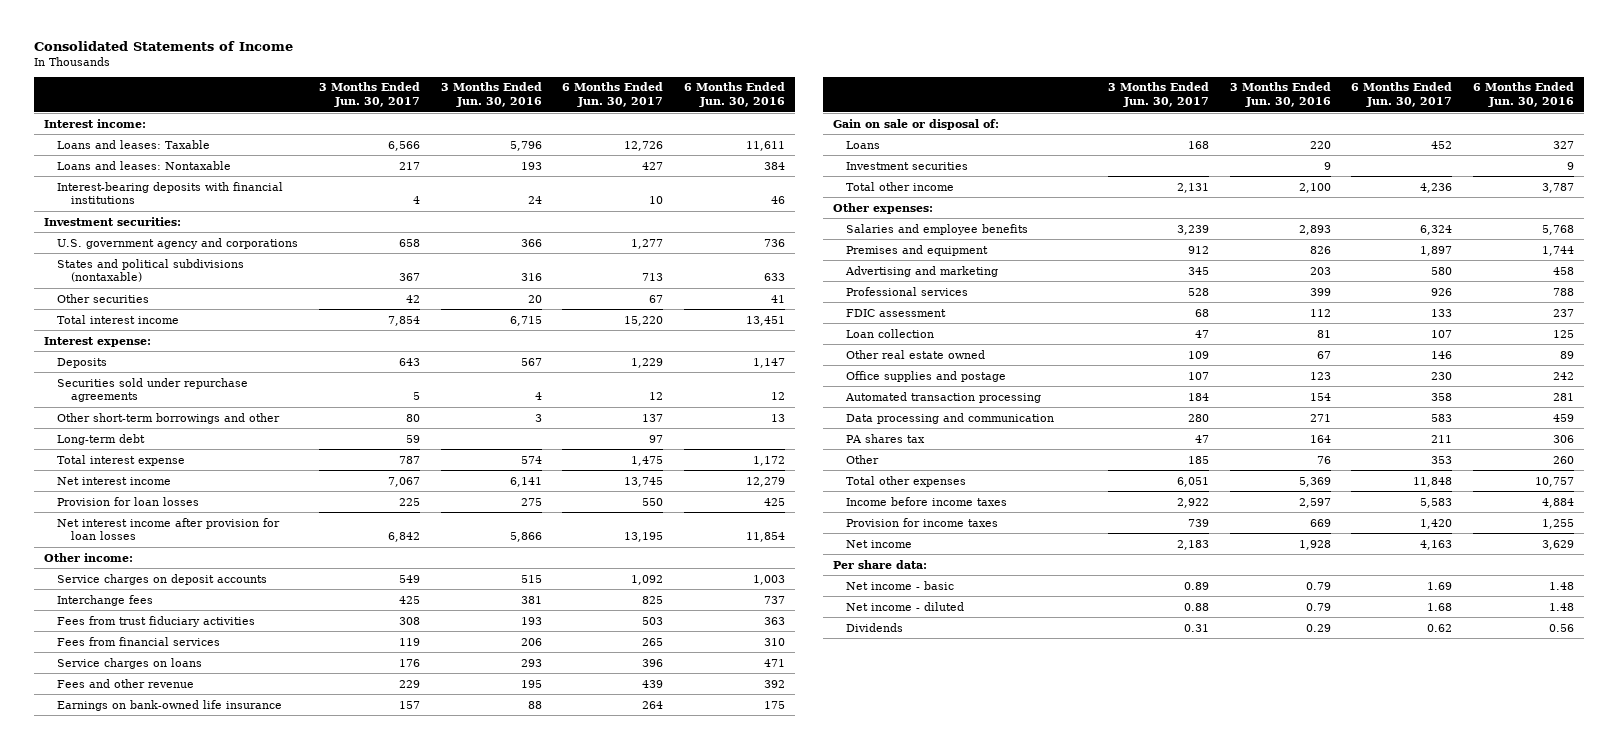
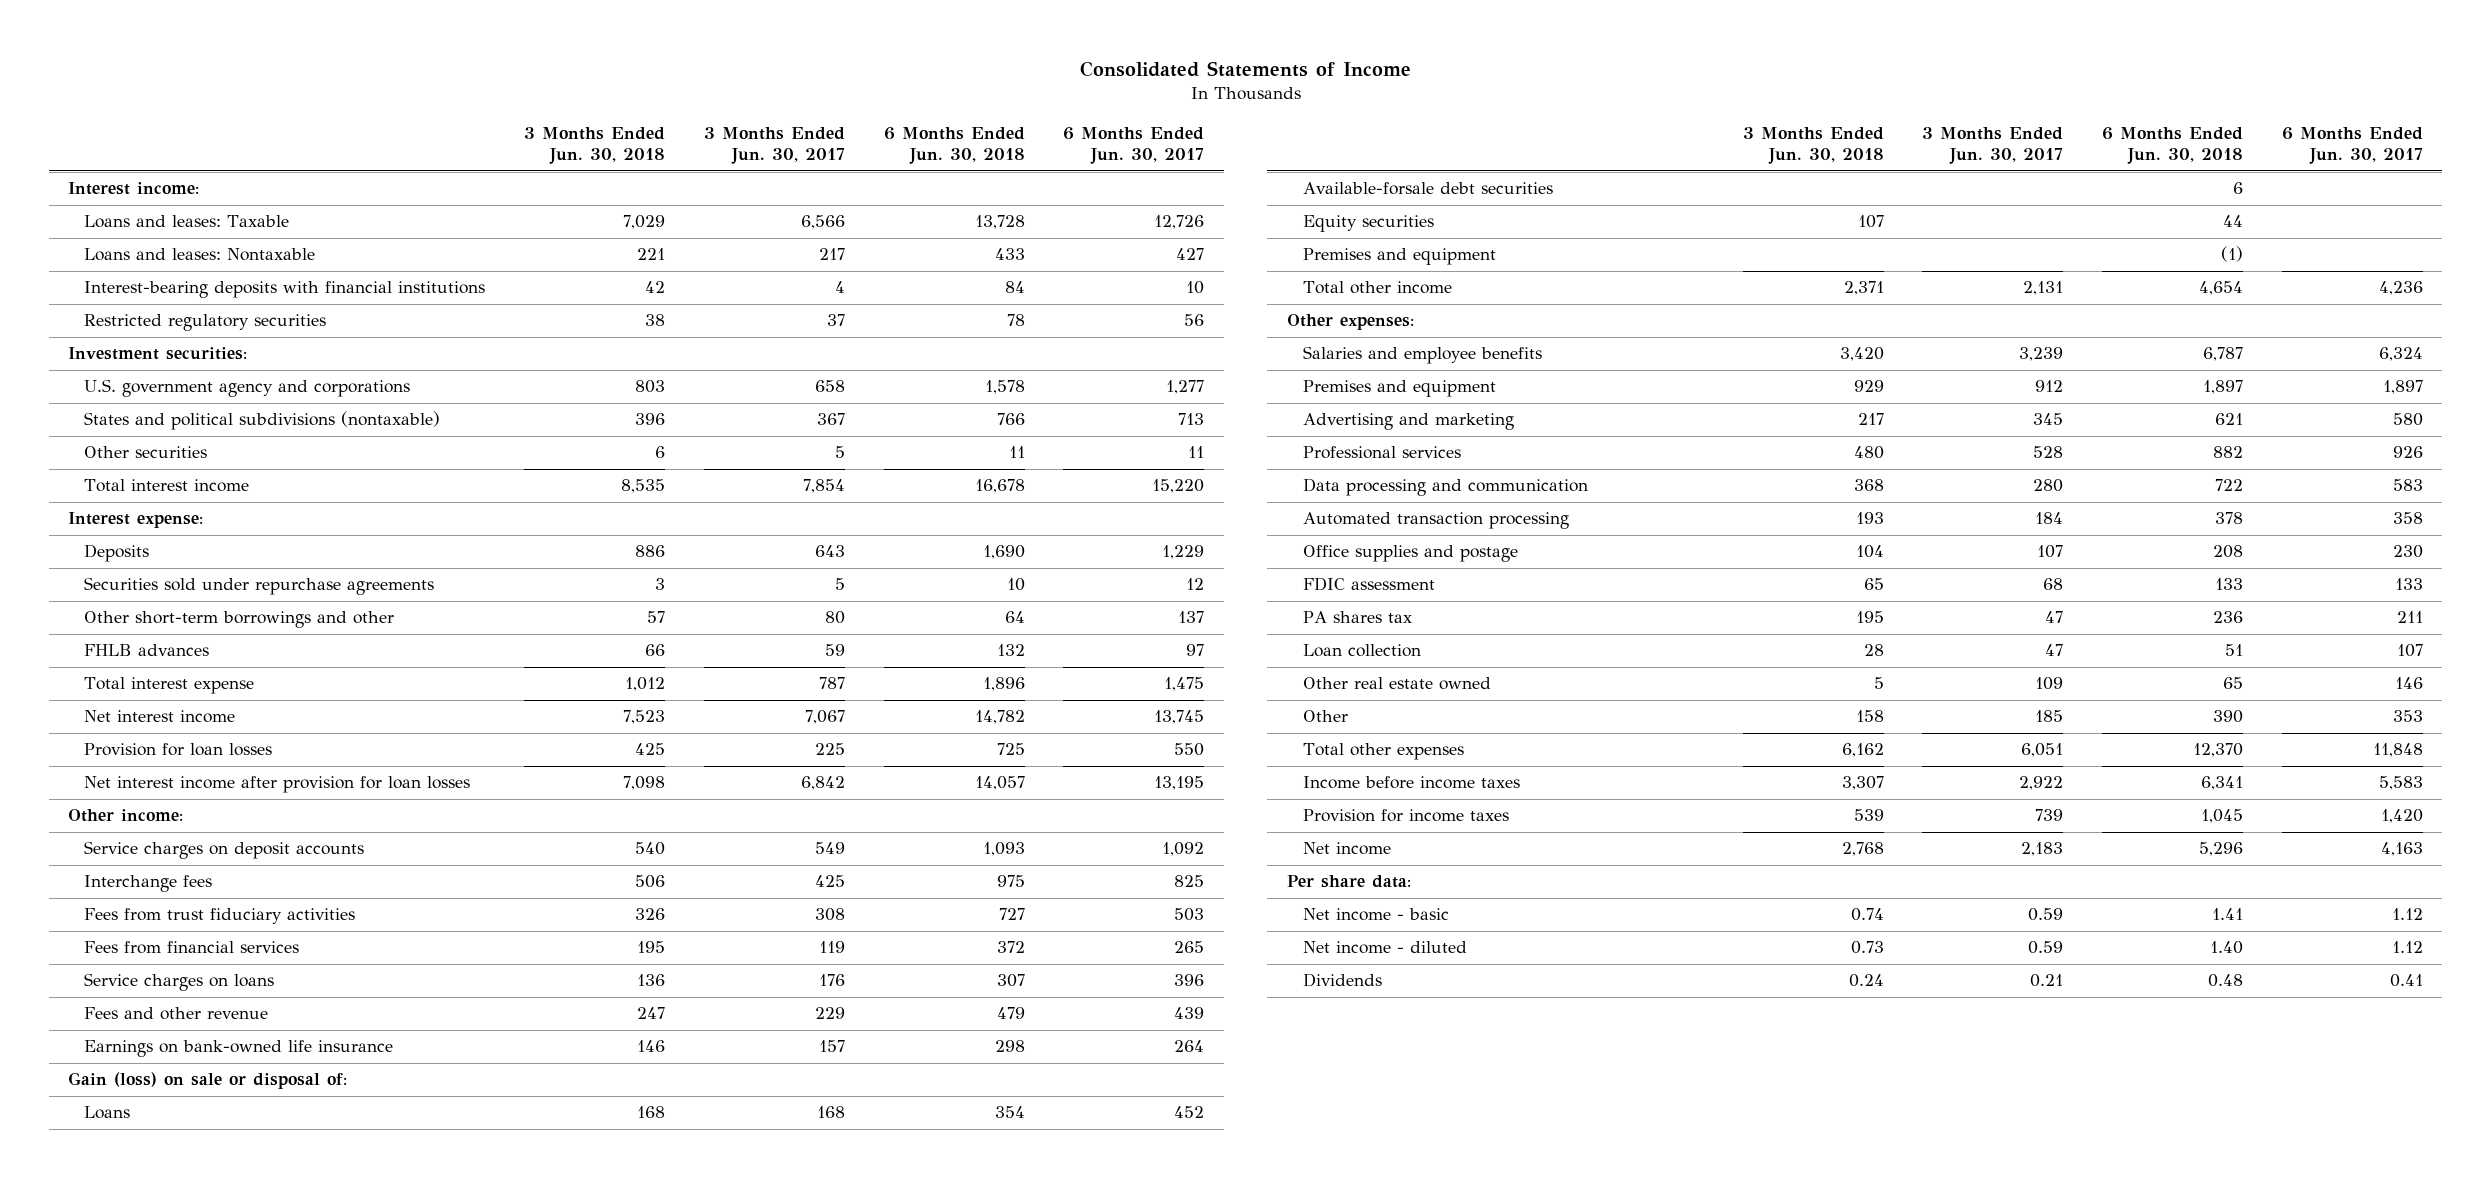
[440,82,542,108] 3 Months Ended Jun. 30, 2016 -> none
[683,82,785,108] 6 Months Ended Jun. 30, 2016 -> none
none -> [523,126,665,165] 3 Months Ended Jun. 30, 2018
none -> [883,126,1025,165] 6 Months Ended Jun. 30, 2018
none -> [84,314,327,332] Restricted regulatory securities
[406,294,421,303] 42 -> [834,446,845,459] 5
[649,294,664,303] 67 -> [1188,446,1205,459] 11
[57,433,146,445] Long-term debt -> [84,644,210,657] FHLB advances
[832,118,999,130] Gain on sale or disposal of: -> [68,1072,348,1090] Gain (loss) on sale or disposal of:
[846,161,969,170] Investment securities -> [1302,182,1553,196] Available-forsale debt securities
none -> [1302,215,1434,233] Equity securities
none -> [1302,248,1496,266] Premises and equipment
[846,412,1055,424] Data processing and communication -> [1302,478,1588,497] Data processing and communication
[845,391,1042,403] Automated transaction processing -> [1302,512,1569,530] Automated transaction processing
[846,370,1007,382] Office supplies and postage -> [1302,545,1518,563] Office supplies and postage
[846,433,926,443] PA shares tax -> [1302,611,1412,624] PA shares tax
[1184,581,1210,590] 0.89 -> [2028,908,2064,922] 0.59
[1427,581,1453,590] 1.69 -> [2392,908,2424,921] 1.12
[1184,602,1210,611] 0.88 -> [2028,941,2064,955] 0.59
[1427,602,1453,611] 1.68 -> [2392,941,2424,954] 1.12
[1184,623,1210,632] 0.31 -> [2030,974,2064,988] 0.21
[1427,623,1453,632] 0.62 -> [2390,974,2424,988] 0.41

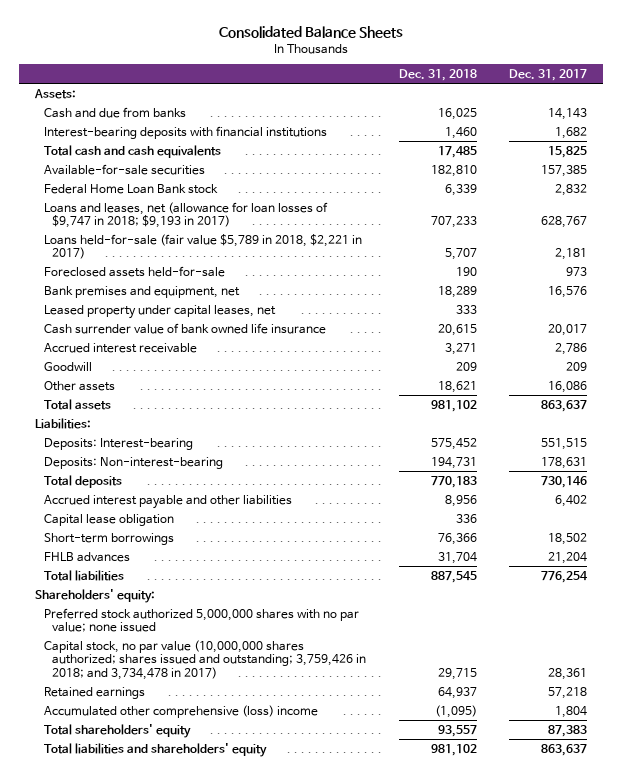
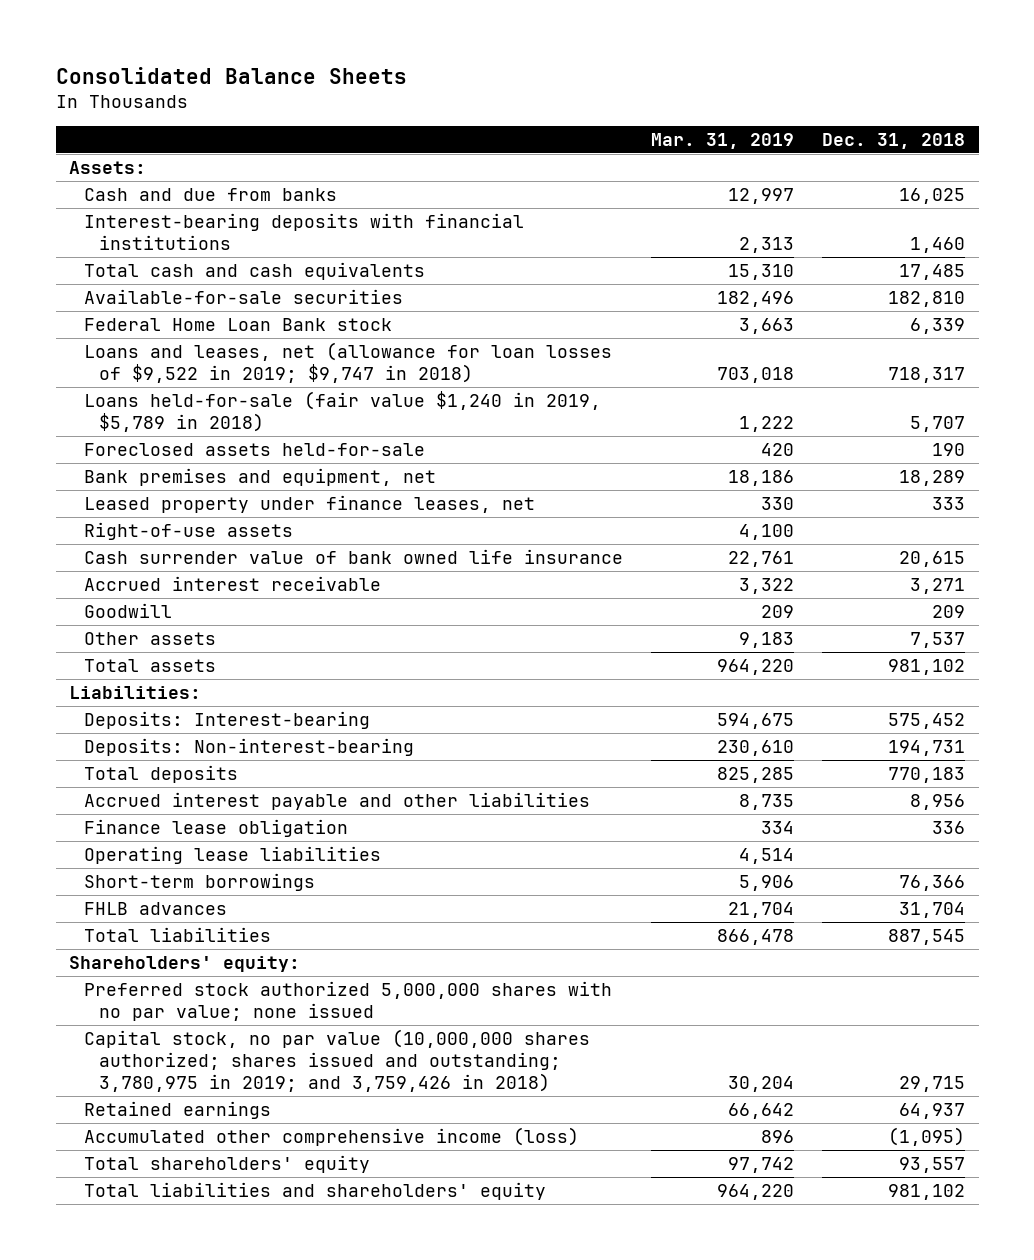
[508,69,587,82] Dec. 31, 2017 -> none
none -> [650,132,794,149] Mar. 31, 2019
[43,201,328,229] Loans and leases, net (allowance for loan losses of $9,747 in 2018; $9,193 in 2017) -> [84,341,613,384] Loans and leases, net (allowance for loan losses of $9,522 in 2019; $9,747 in 2018)
[430,216,477,229] 707,233 -> [887,367,965,384] 718,317
[43,233,362,260] Loans held-for-sale (fair value $5,789 in 2018, $2,221 in 2017) -> [84,390,602,433] Loans held-for-sale (fair value $1,240 in 2019, $5,789 in 2018)
[43,304,276,319] Leased property under capital leases, net -> [84,494,536,513] Leased property under finance leases, net
none -> [84,521,294,540] Right-of-use assets
[437,380,477,393] 18,621 -> [909,631,965,648] 7,537
[43,513,174,526] Capital lease obligation -> [84,818,349,837] Finance lease obligation
none -> [84,845,382,864] Operating lease liabilities
[43,639,367,680] Capital stock, no par value (10,000,000 shares authorized; shares issued and outstanding; 3,759,426 in 2018; and 3,734,478 in 2017) -> [84,1028,591,1093] Capital stock, no par value (10,000,000 shares authorized; shares issued and outstanding; 3,780,975 in 2019; and 3,759,426 in 2018)
[43,704,318,718] Accumulated other comprehensive (loss) income -> [84,1126,580,1146] Accumulated other comprehensive income (loss)

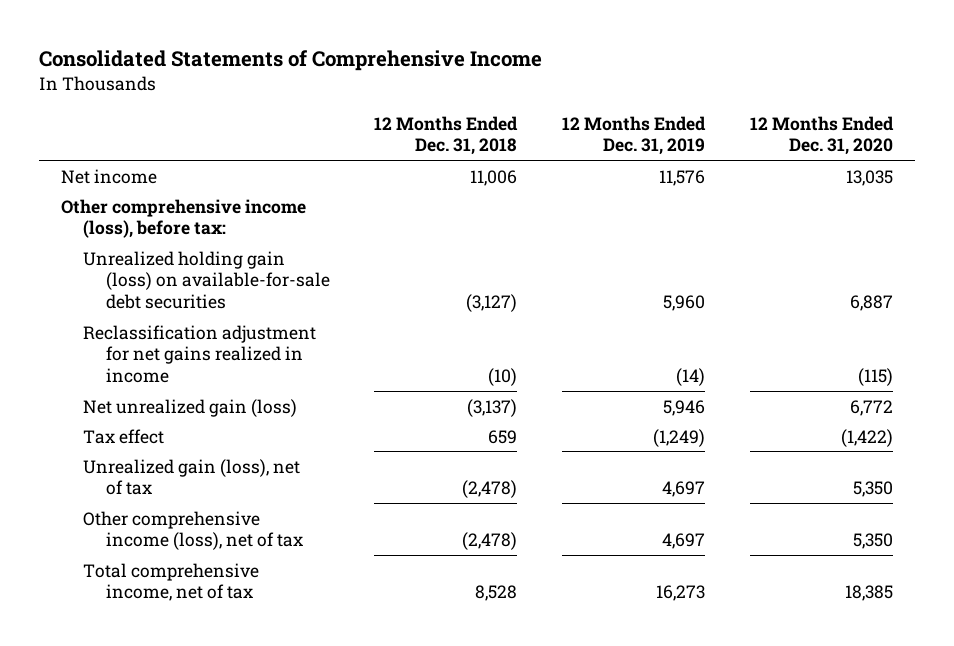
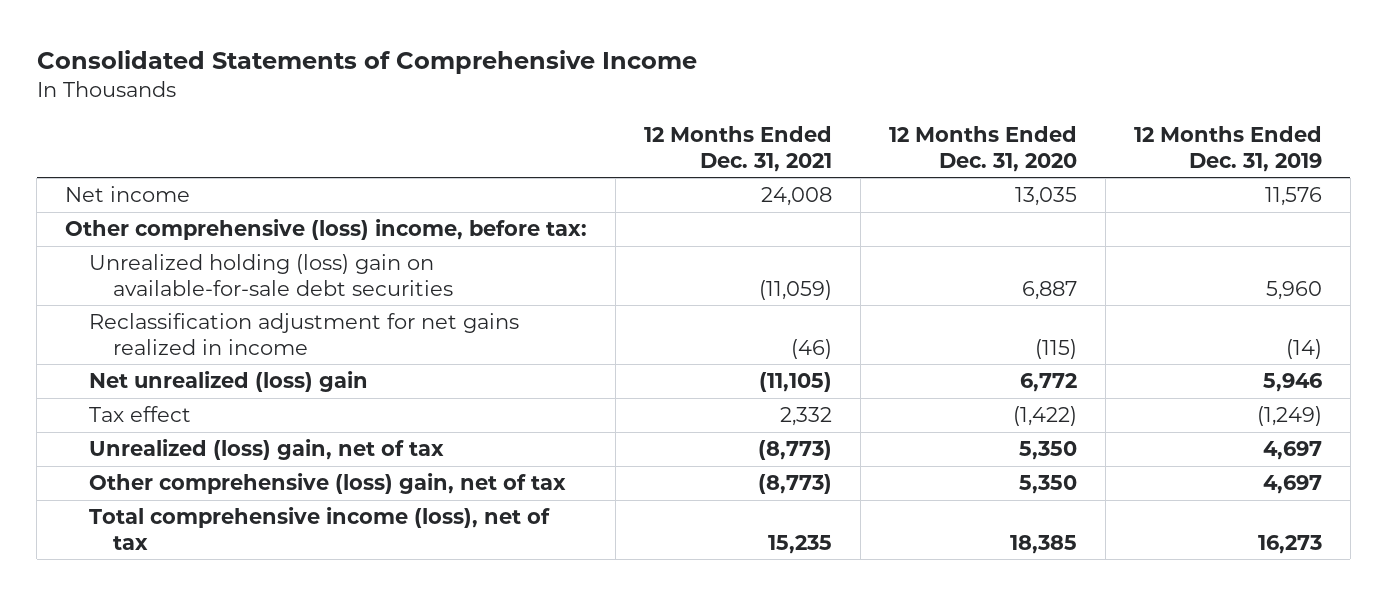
[374,115,519,156] 12 Months Ended Dec. 31, 2018 -> none
none -> [644,126,833,172] 12 Months Ended Dec. 31, 2021
[61,198,307,239] Other comprehensive income (loss), before tax: -> [65,219,588,241] Other comprehensive (loss) income, before tax:
[83,250,330,310] Unrealized holding gain (loss) on available-for-sale debt securities -> [89,254,453,296] Unrealized holding (loss) gain on available-for-sale debt securities
[83,398,298,417] Net unrealized gain (loss) -> [89,371,369,393] Net unrealized (loss) gain
[83,458,301,496] Unrealized gain (loss), net of tax -> [89,439,445,461] Unrealized (loss) gain, net of tax
[83,510,303,551] Other comprehensive income (loss), net of tax -> [89,473,567,495] Other comprehensive (loss) gain, net of tax
[83,562,260,602] Total comprehensive income, net of tax -> [89,507,551,550] Total comprehensive income (loss), net of tax

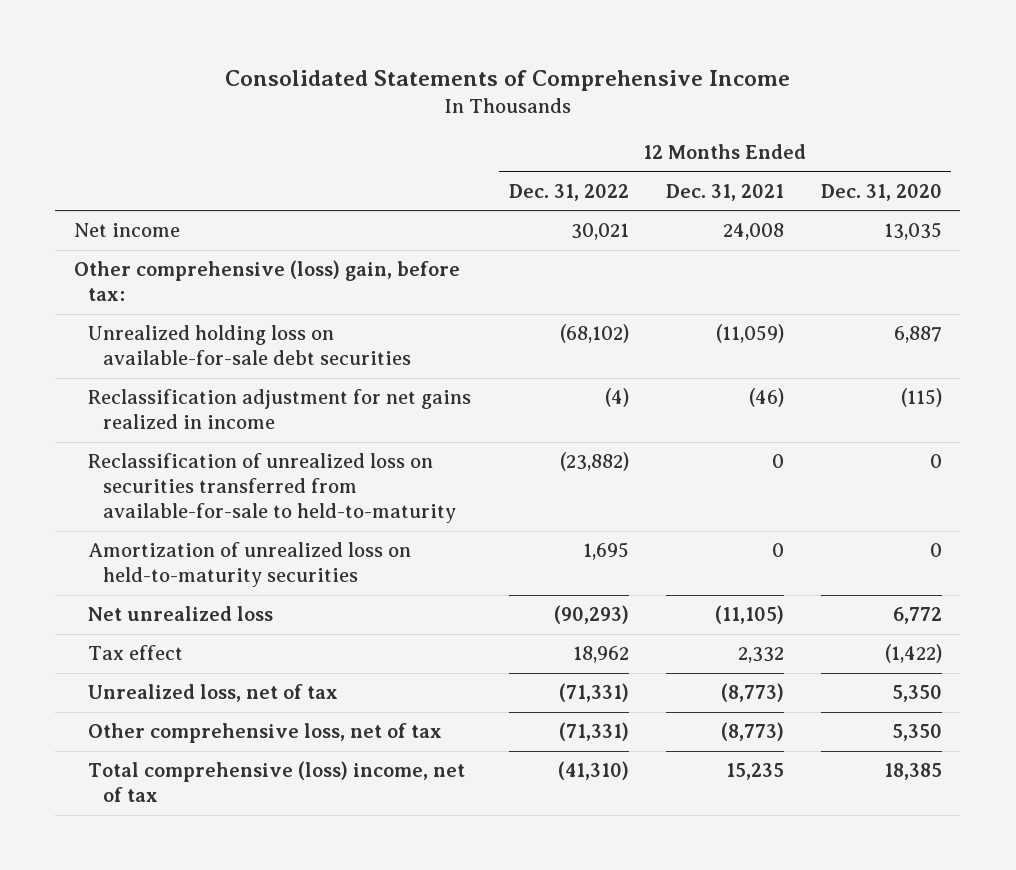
[1133,126,1322,172] 12 Months Ended Dec. 31, 2019 -> none
none -> [508,183,629,201] Dec. 31, 2022
[65,219,588,241] Other comprehensive (loss) income, before tax: -> [74,260,461,302] Other comprehensive (loss) gain, before tax:
[89,254,453,296] Unrealized holding (loss) gain on available-for-sale debt securities -> [88,325,411,366] Unrealized holding loss on available-for-sale debt securities
none -> [88,453,456,524] Reclassification of unrealized loss on securities transferred from available-for-sale to held-to-maturity
none -> [88,542,412,588] Amortization of unrealized loss on held-to-maturity securities
[89,371,369,393] Net unrealized (loss) gain -> [88,606,274,622] Net unrealized loss
[89,439,445,461] Unrealized (loss) gain, net of tax -> [88,684,339,703] Unrealized loss, net of tax
[89,473,567,495] Other comprehensive (loss) gain, net of tax -> [88,723,443,744] Other comprehensive loss, net of tax
[89,507,551,550] Total comprehensive income (loss), net of tax -> [88,761,466,803] Total comprehensive (loss) income, net of tax

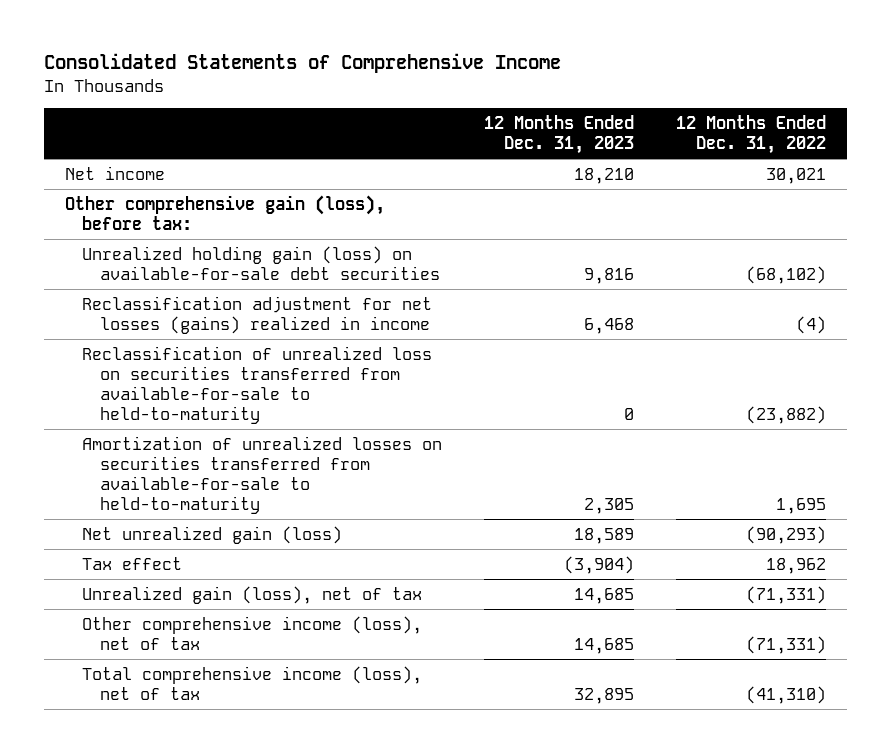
[665,183,784,201] Dec. 31, 2021 -> none
[820,183,942,201] Dec. 31, 2020 -> none
none -> [483,114,634,155] 12 Months Ended Dec. 31, 2023
[74,260,461,302] Other comprehensive (loss) gain, before tax: -> [64,194,385,230] Other comprehensive gain (loss), before tax:
[88,325,411,366] Unrealized holding loss on available-for-sale debt securities -> [82,245,440,280] Unrealized holding gain (loss) on available-for-sale debt securities
[88,389,472,430] Reclassification adjustment for net gains realized in income -> [82,295,433,334] Reclassification adjustment for net losses (gains) realized in income
[88,542,412,588] Amortization of unrealized loss on held-to-maturity securities -> [82,435,443,515] Amortization of unrealized losses on securities transferred from available-for-sale to held-to-maturity
[88,606,274,622] Net unrealized loss -> [82,525,343,544] Net unrealized gain (loss)
[88,684,339,703] Unrealized loss, net of tax -> [82,585,423,604] Unrealized gain (loss), net of tax
[88,723,443,744] Other comprehensive loss, net of tax -> [82,615,423,650] Other comprehensive income (loss), net of tax
[88,761,466,803] Total comprehensive (loss) income, net of tax -> [82,665,423,700] Total comprehensive income (loss), net of tax

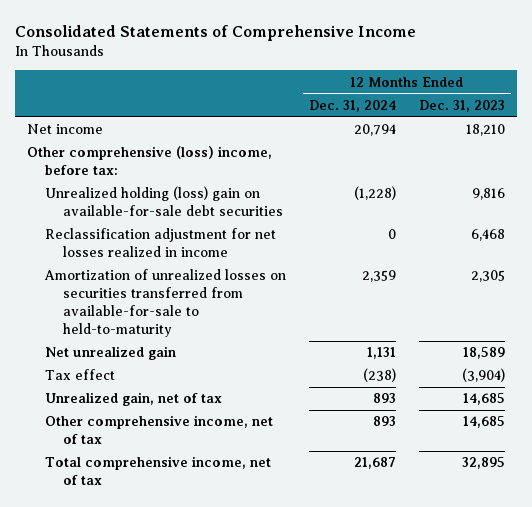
[675,114,826,155] 12 Months Ended Dec. 31, 2022 -> none
none -> [308,99,396,112] Dec. 31, 2024
[82,345,433,425] Reclassification of unrealized loss on securities transferred from available-for-sale to held-to-maturity -> none
[64,194,385,230] Other comprehensive gain (loss), before tax: -> [26,146,272,176] Other comprehensive (loss) income, before tax:
[82,245,440,280] Unrealized holding gain (loss) on available-for-sale debt securities -> [44,186,283,217] Unrealized holding (loss) gain on available-for-sale debt securities
[82,295,433,334] Reclassification adjustment for net losses (gains) realized in income -> [44,228,276,258] Reclassification adjustment for net losses realized in income
[82,525,343,544] Net unrealized gain (loss) -> [44,346,176,361] Net unrealized gain
[82,585,423,604] Unrealized gain (loss), net of tax -> [44,392,222,407] Unrealized gain, net of tax
[82,615,423,650] Other comprehensive income (loss), net of tax -> [44,415,273,445] Other comprehensive income, net of tax
[82,665,423,700] Total comprehensive income (loss), net of tax -> [44,456,271,486] Total comprehensive income, net of tax

